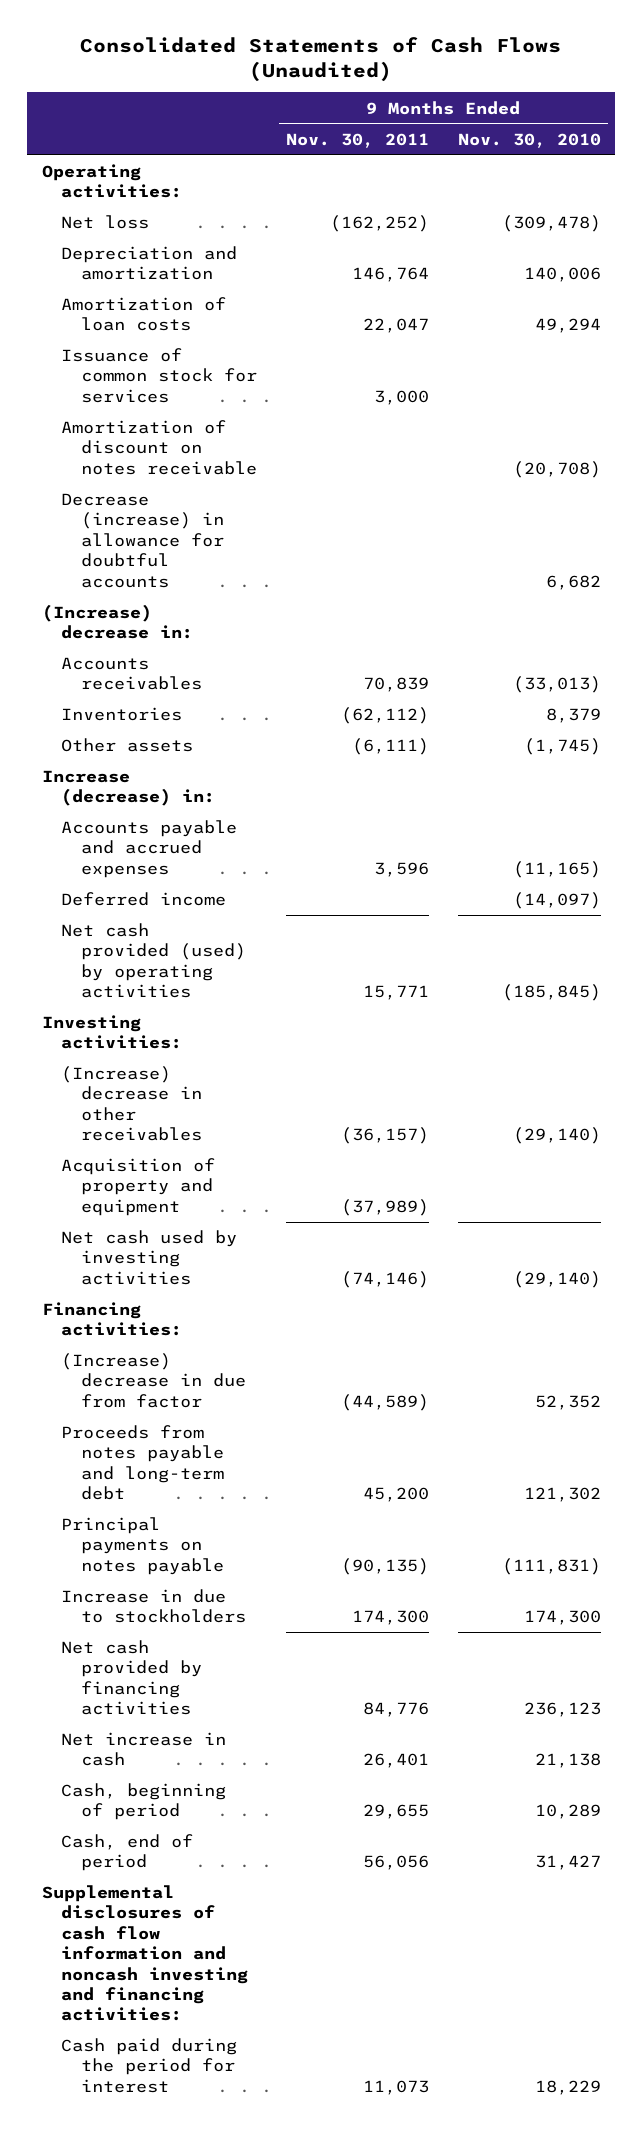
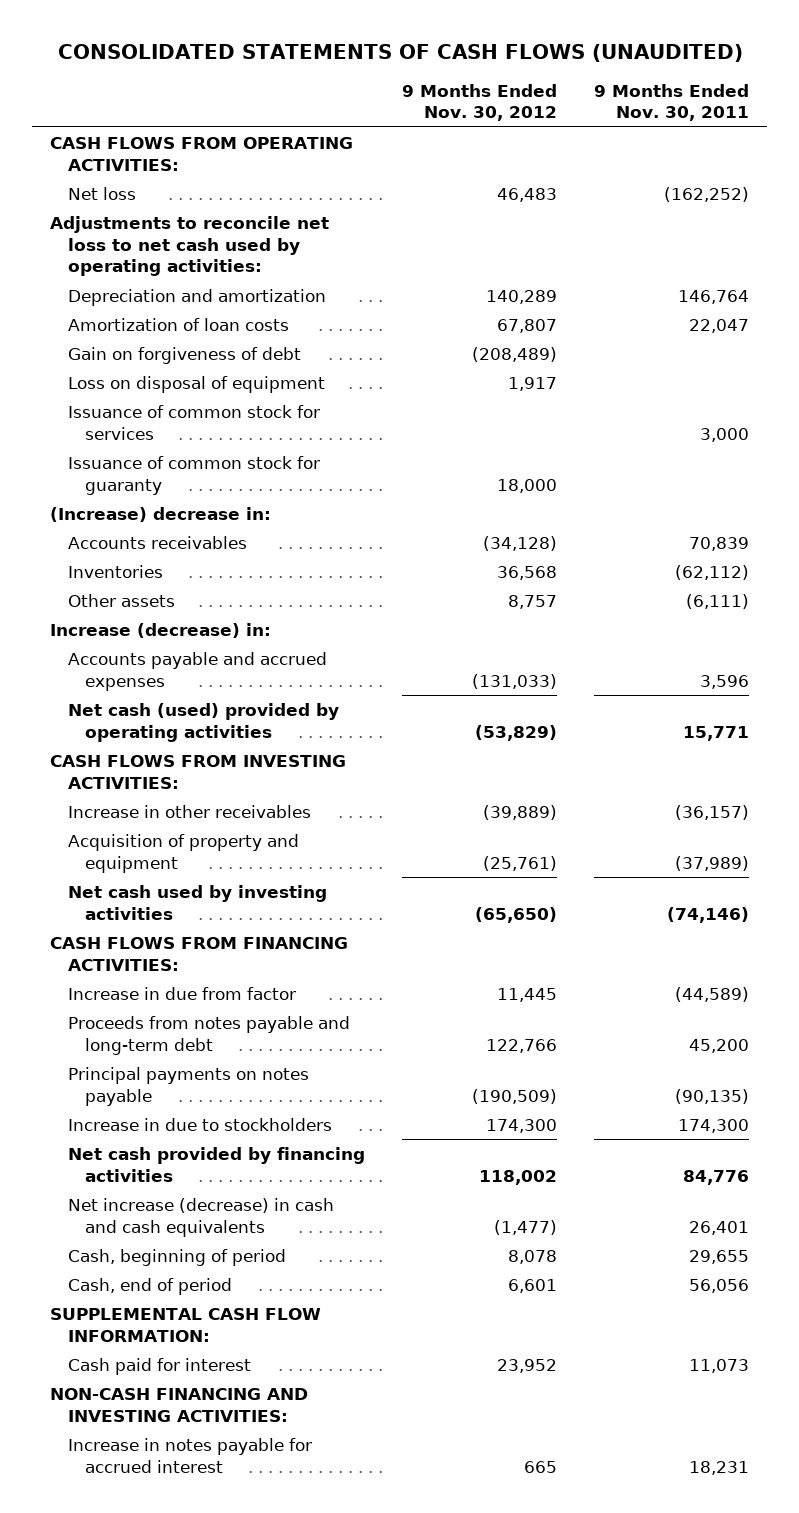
[80,36,562,82] Consolidated Statements of Cash Flows (Unaudited) -> [57,43,743,62] CONSOLIDATED STATEMENTS OF CASH FLOWS (UNAUDITED)
[457,132,601,148] Nov. 30, 2010 -> none
none -> [401,83,557,122] 9 Months Ended Nov. 30, 2012
[41,164,183,199] Operating activities: -> [50,136,354,171] CASH FLOWS FROM OPERATING ACTIVITIES:
none -> [50,215,330,277] Adjustments to reconcile net loss to net cash used by operating activities:
none -> [67,346,301,364] Gain on forgiveness of debt
none -> [67,375,325,393] Loss on disposal of equipment
[61,420,258,475] Amortization of discount on notes receivable -> none
[61,493,225,588] Decrease (increase) in allowance for doubtful accounts -> none
none -> [67,455,320,495] Issuance of common stock for guaranty
[61,892,227,907] Deferred income -> none
[61,923,247,999] Net cash provided (used) by operating activities -> [67,702,339,742] Net cash (used) provided by operating activities
[41,1015,183,1050] Investing activities: -> [50,754,347,789] CASH FLOWS FROM INVESTING ACTIVITIES:
[61,1066,203,1142] (Increase) decrease in other receivables -> [67,804,311,818] Increase in other receivables
[41,1302,183,1337] Financing activities: -> [50,936,349,971] CASH FLOWS FROM FINANCING ACTIVITIES:
[61,1353,247,1408] (Increase) decrease in due from factor -> [67,986,296,1000] Increase in due from factor
[61,1732,227,1767] Net increase in cash -> [67,1197,334,1237] Net increase (decrease) in cash and cash equivalents
[41,1885,249,2022] Supplemental disclosures of cash flow information and noncash investing and financing activities: -> [50,1307,322,1342] SUPPLEMENTAL CASH FLOW INFORMATION:
[61,2038,238,2093] Cash paid during the period for interest -> [67,1357,251,1375] Cash paid for interest
none -> [50,1387,309,1422] NON-CASH FINANCING AND INVESTING ACTIVITIES:
none -> [67,1437,312,1473] Increase in notes payable for accrued interest

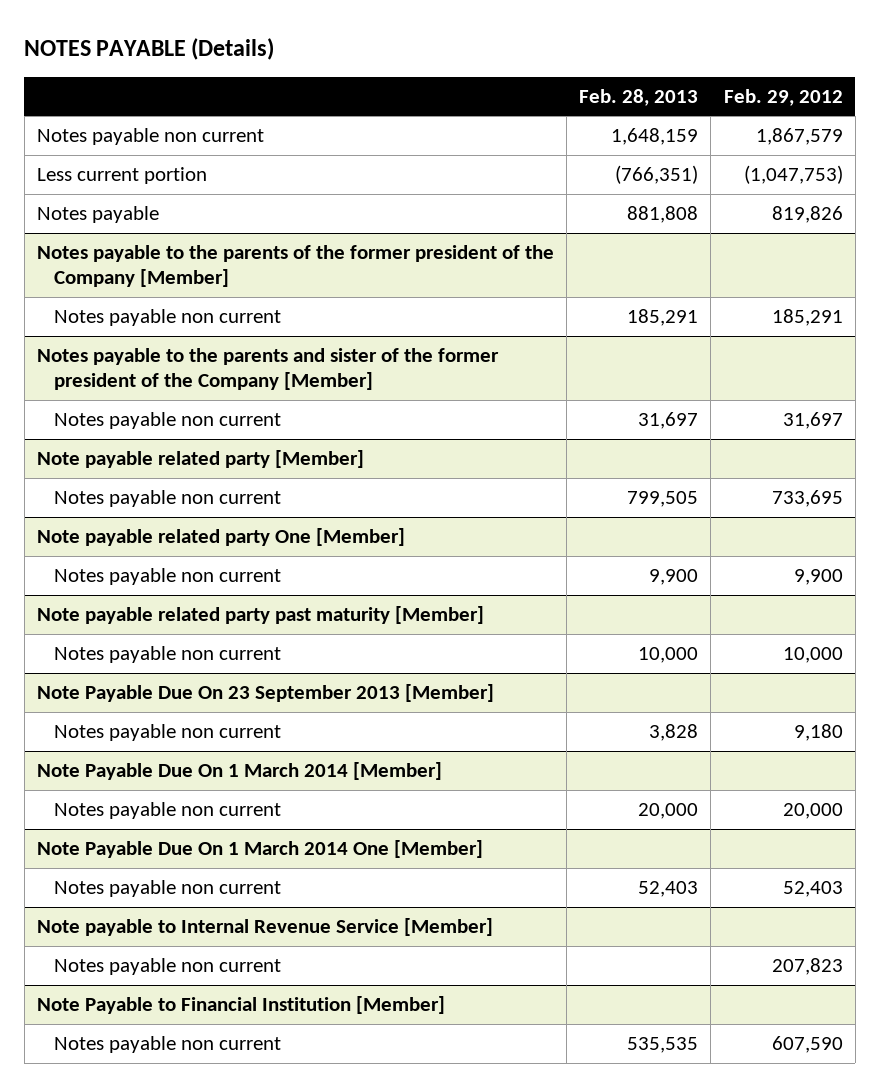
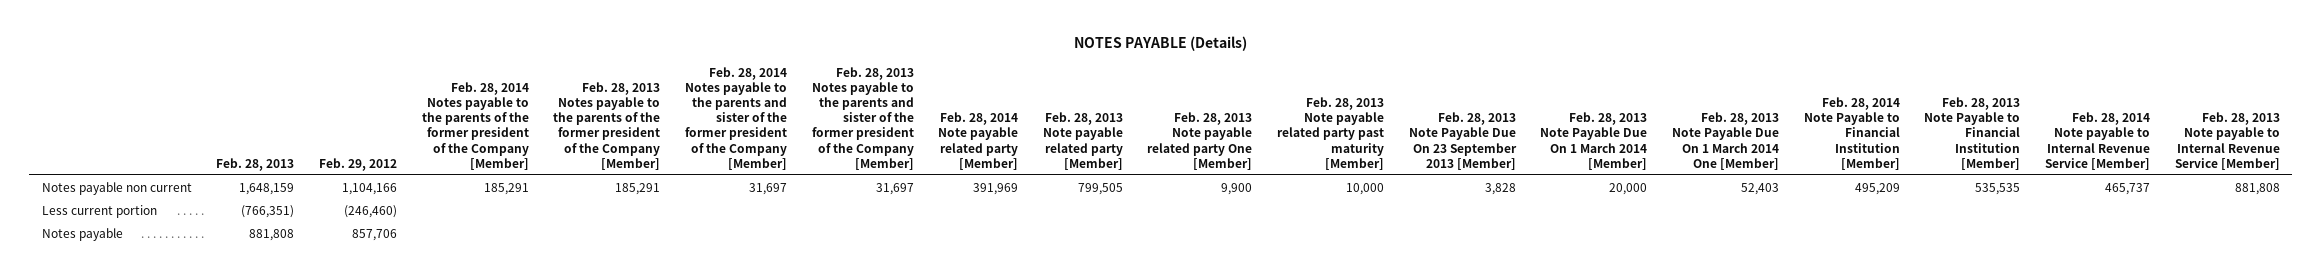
none -> [421,81,529,170] Feb. 28, 2014 Notes payable to the parents of the former president of the Company [Member]
none -> [553,81,661,170] Feb. 28, 2013 Notes payable to the parents of the former president of the Company [Member]
none -> [684,66,787,170] Feb. 28, 2014 Notes payable to the parents and sister of the former president of the Company [Member]
none -> [811,66,914,170] Feb. 28, 2013 Notes payable to the parents and sister of the former president of the Company [Member]
none -> [938,112,1019,170] Feb. 28, 2014 Note payable related party [Member]
none -> [1042,112,1123,170] Feb. 28, 2013 Note payable related party [Member]
none -> [1147,112,1253,170] Feb. 28, 2013 Note payable related party One [Member]
none -> [1277,97,1385,170] Feb. 28, 2013 Note payable related party past maturity [Member]
none -> [1408,112,1517,170] Feb. 28, 2013 Note Payable Due On 23 September 2013 [Member]
none -> [1540,112,1648,170] Feb. 28, 2013 Note Payable Due On 1 March 2014 [Member]
none -> [1671,112,1779,170] Feb. 28, 2013 Note Payable Due On 1 March 2014 One [Member]
none -> [1803,97,1900,170] Feb. 28, 2014 Note Payable to Financial Institution [Member]
none -> [1924,97,2021,170] Feb. 28, 2013 Note Payable to Financial Institution [Member]
none -> [2044,112,2150,170] Feb. 28, 2014 Note payable to Internal Revenue Service [Member]
none -> [2174,112,2280,170] Feb. 28, 2013 Note payable to Internal Revenue Service [Member]
[36,245,554,288] Notes payable to the parents of the former president of the Company [Member] -> none
[54,309,282,327] Notes payable non current -> none
[36,348,499,391] Notes payable to the parents and sister of the former president of the Company [Member] -> none
[54,412,282,430] Notes payable non current -> none
[36,450,364,469] Note payable related party [Member] -> none
[54,490,282,508] Notes payable non current -> none
[36,528,405,547] Note payable related party One [Member] -> none
[54,568,282,586] Notes payable non current -> none
[36,606,484,625] Note payable related party past maturity [Member] -> none
[54,646,282,664] Notes payable non current -> none
[36,684,494,703] Note Payable Due On 23 September 2013 [Member] -> none
[54,724,282,742] Notes payable non current -> none
[36,762,442,781] Note Payable Due On 1 March 2014 [Member] -> none
[54,802,282,820] Notes payable non current -> none
[36,840,483,859] Note Payable Due On 1 March 2014 One [Member] -> none
[54,880,282,898] Notes payable non current -> none
[36,918,493,937] Note payable to Internal Revenue Service [Member] -> none
[54,958,282,976] Notes payable non current -> none
[36,996,445,1015] Note Payable to Financial Institution [Member] -> none
[54,1036,282,1054] Notes payable non current -> none
[755,128,843,146] 1,867,579 -> [342,182,398,195] 1,104,166
[743,165,843,185] (1,047,753) -> [344,204,398,218] (246,460)
[771,206,843,224] 819,826 -> [352,228,398,241] 857,706

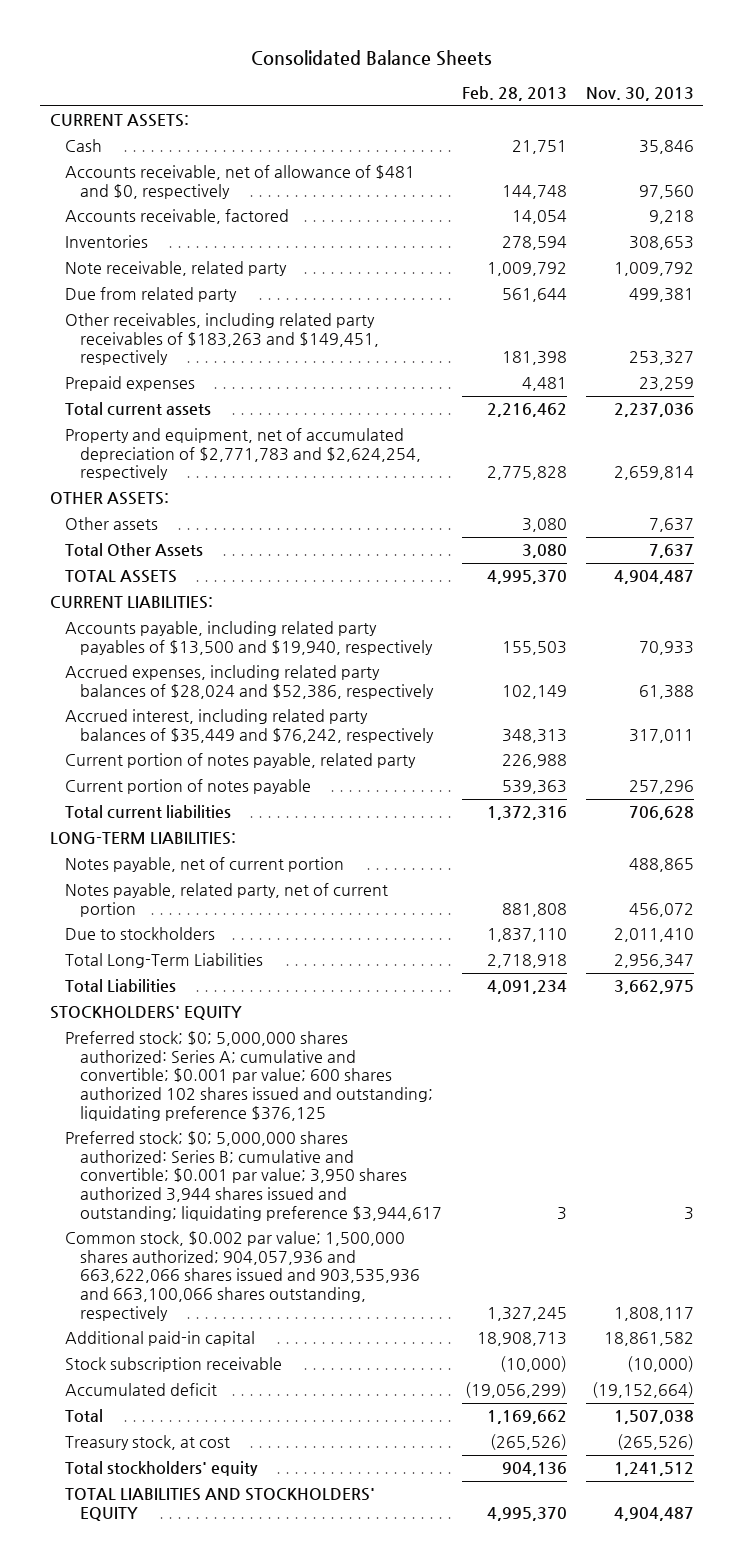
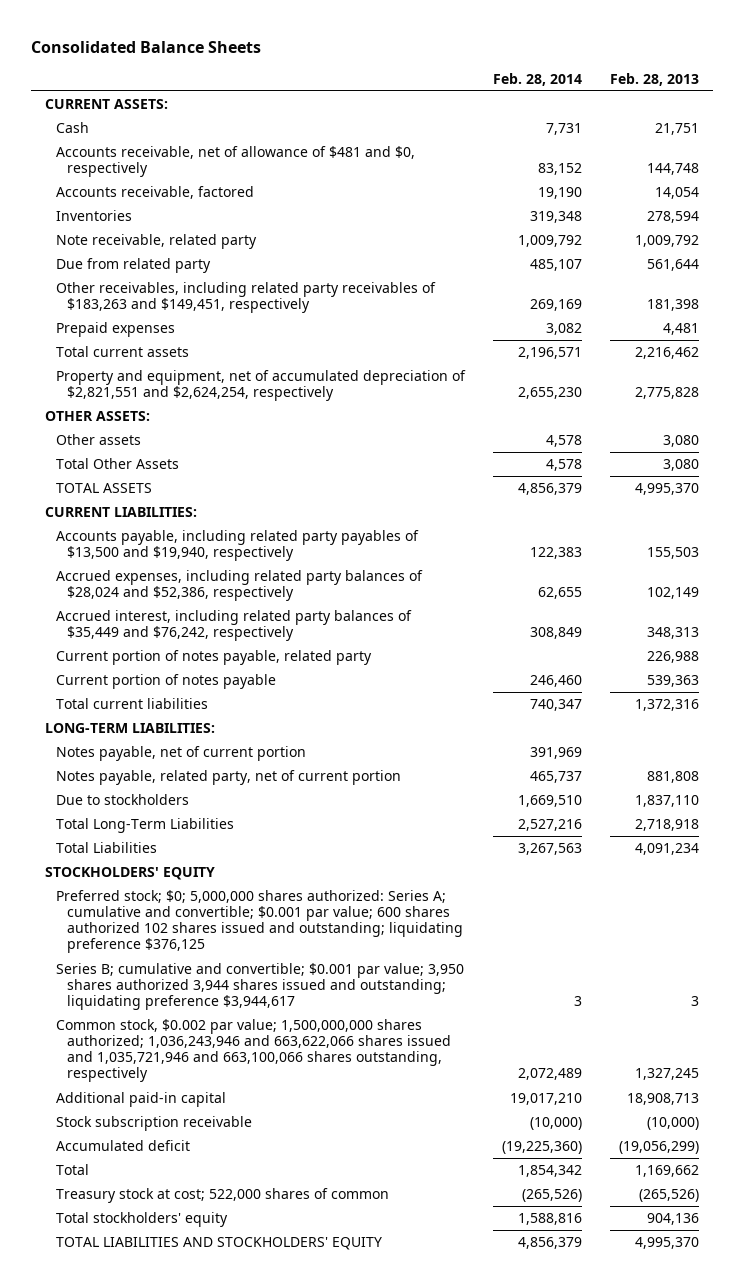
[585,87,694,102] Nov. 30, 2013 -> none
none -> [493,72,583,86] Feb. 28, 2014
[64,428,422,481] Property and equipment, net of accumulated depreciation of $2,771,783 and $2,624,254, respectively -> [56,370,467,402] Property and equipment, net of accumulated depreciation of $2,821,551 and $2,624,254, respectively
[64,1131,443,1221] Preferred stock; $0; 5,000,000 shares authorized: Series B; cumulative and convertible; $0.001 par value; 3,950 shares authorized 3,944 shares issued and outstanding; liquidating preference $3,944,617 -> [56,963,465,1011] Series B; cumulative and convertible; $0.001 par value; 3,950 shares authorized 3,944 shares issued and outstanding; liquidating preference $3,944,617
[64,1231,421,1321] Common stock, $0.002 par value; 1,500,000 shares authorized; 904,057,936 and 663,622,066 shares issued and 903,535,936 and 663,100,066 shares outstanding, respectively -> [56,1019,451,1083] Common stock, $0.002 par value; 1,500,000,000 shares authorized; 1,036,243,946 and 663,622,066 shares issued and 1,035,721,946 and 663,100,066 shares outstanding, respectively
[64,1435,230,1451] Treasury stock, at cost -> [56,1188,390,1204] Treasury stock at cost; 522,000 shares of common

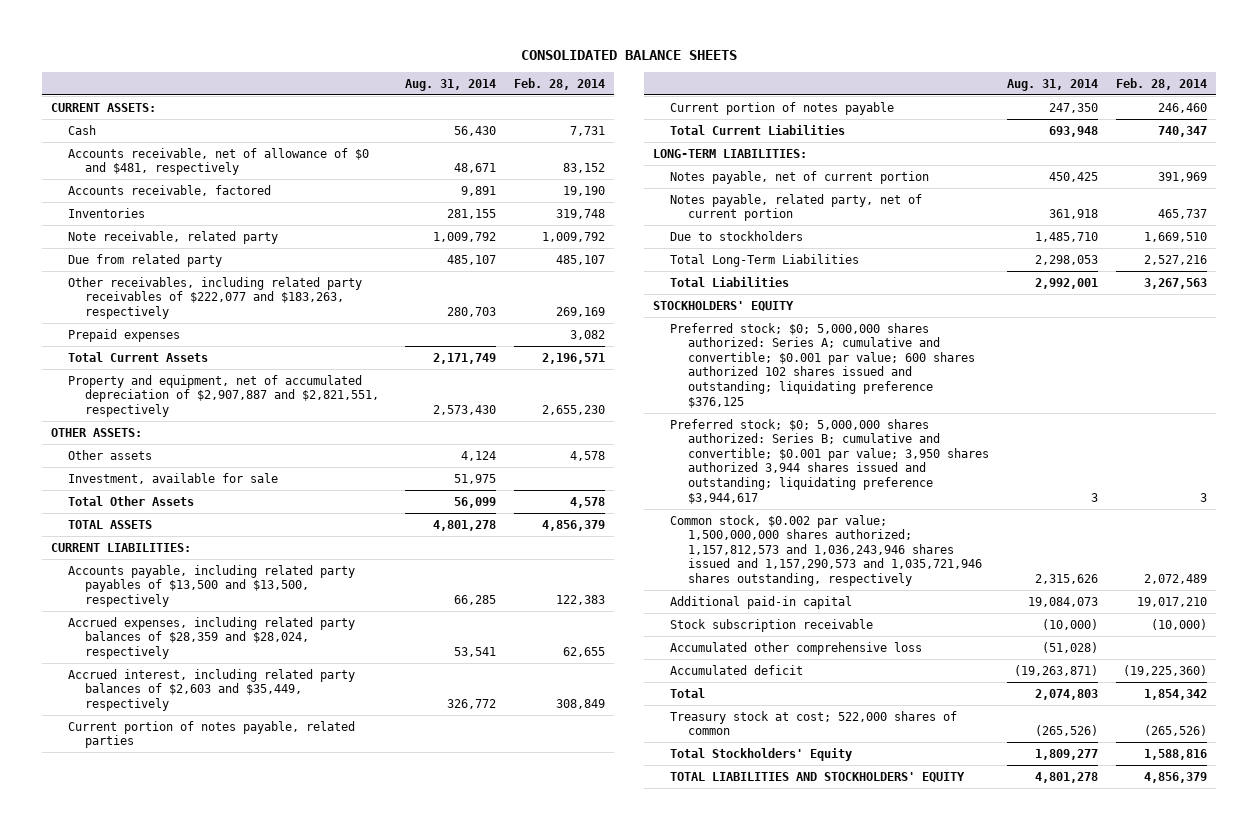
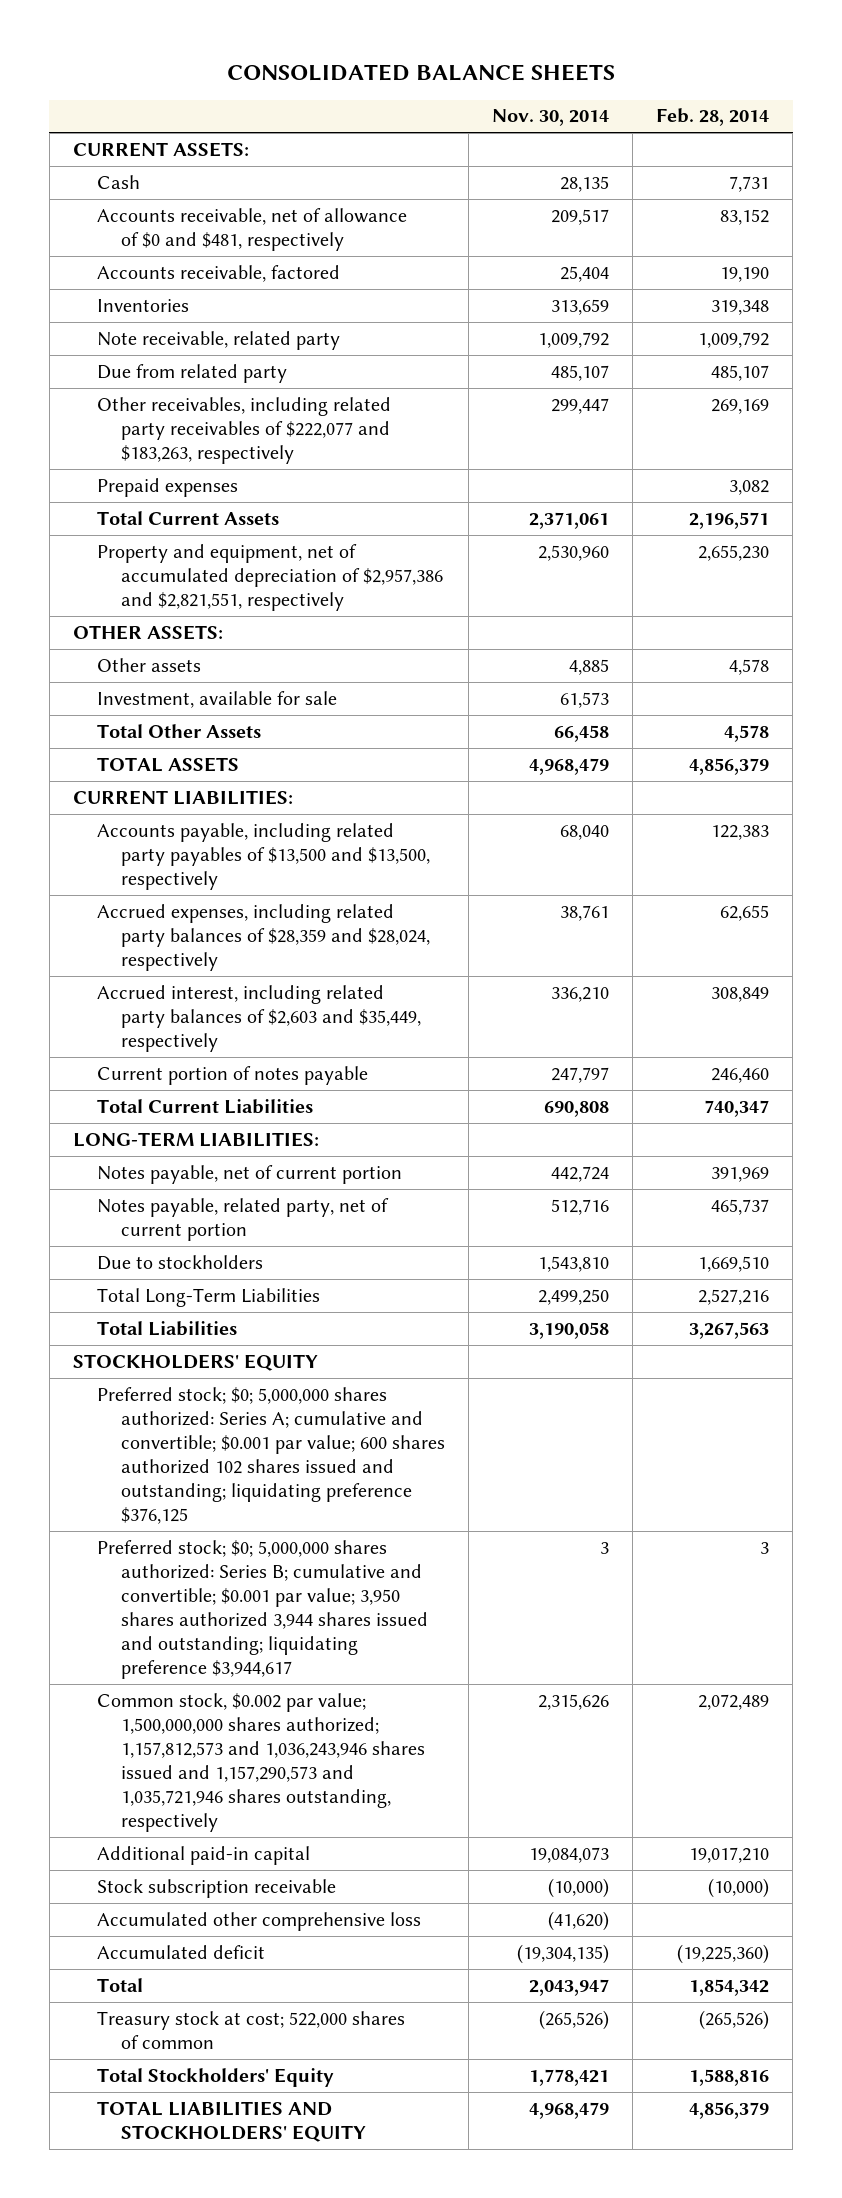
[404,78,496,91] Aug. 31, 2014 -> none
none -> [492,109,610,127] Nov. 30, 2014
[555,208,605,219] 319,748 -> [711,299,770,315] 319,348
[68,374,380,417] Property and equipment, net of accumulated depreciation of $2,907,887 and $2,821,551, respectively -> [96,543,444,611] Property and equipment, net of accumulated depreciation of $2,957,386 and $2,821,551, respectively
[68,720,356,749] Current portion of notes payable, related parties -> none

